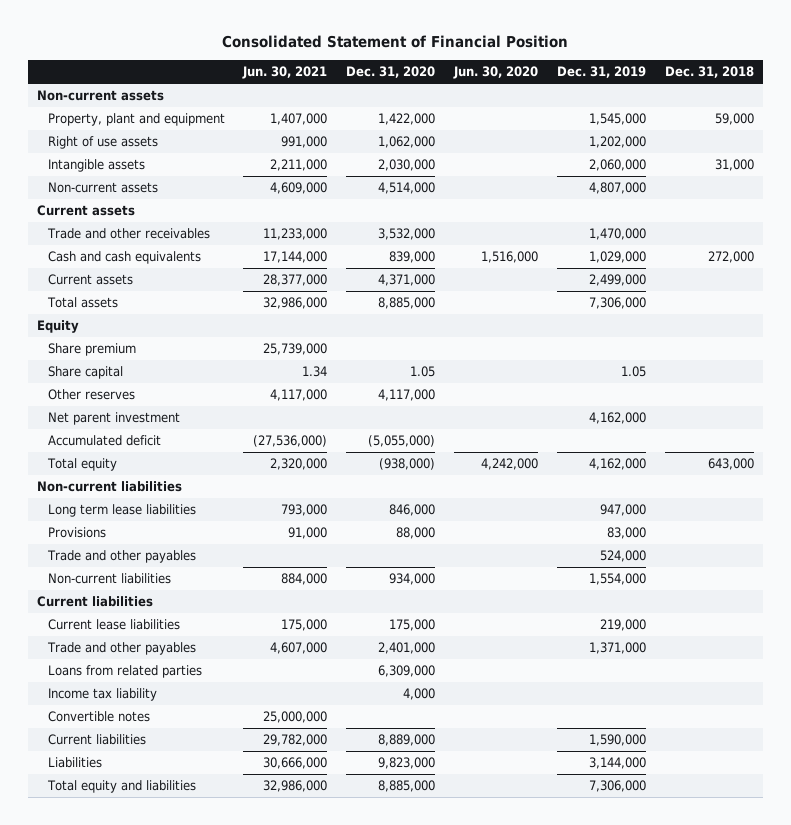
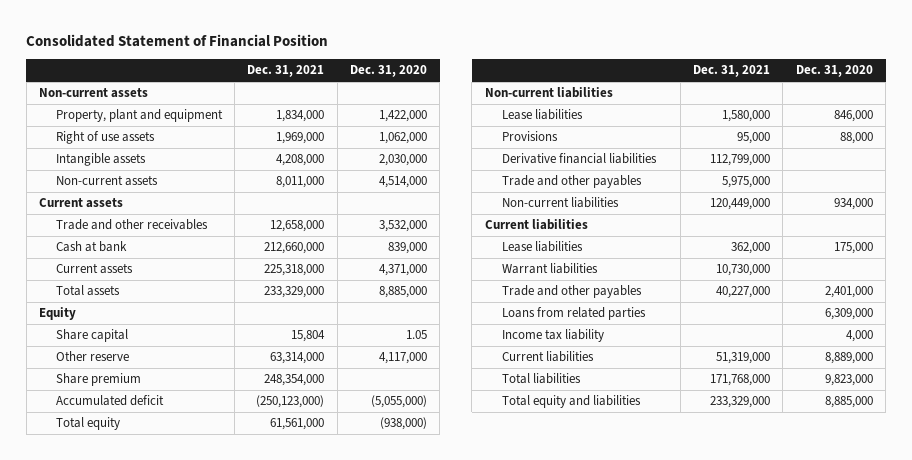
[242,66,328,80] Jun. 30, 2021 -> none
[453,66,539,80] Jun. 30, 2020 -> none
[556,66,646,79] Dec. 31, 2019 -> none
[664,66,754,79] Dec. 31, 2018 -> none
none -> [247,65,325,78] Dec. 31, 2021
[47,251,201,265] Cash and cash equivalents -> [55,241,127,253] Cash at bank
[47,412,180,426] Net parent investment -> none
[47,389,135,401] Other reserves -> [55,351,129,362] Other reserve
[47,343,136,357] Share premium -> [55,373,141,387] Share premium
[47,504,196,518] Long term lease liabilities -> [501,109,583,121] Lease liabilities
none -> [501,153,657,165] Derivative financial liabilities
[47,619,180,631] Current lease liabilities -> [501,241,583,253] Lease liabilities
none -> [501,263,598,275] Warrant liabilities
[47,711,150,723] Convertible notes -> none
[47,757,102,769] Liabilities -> [501,373,581,385] Total liabilities

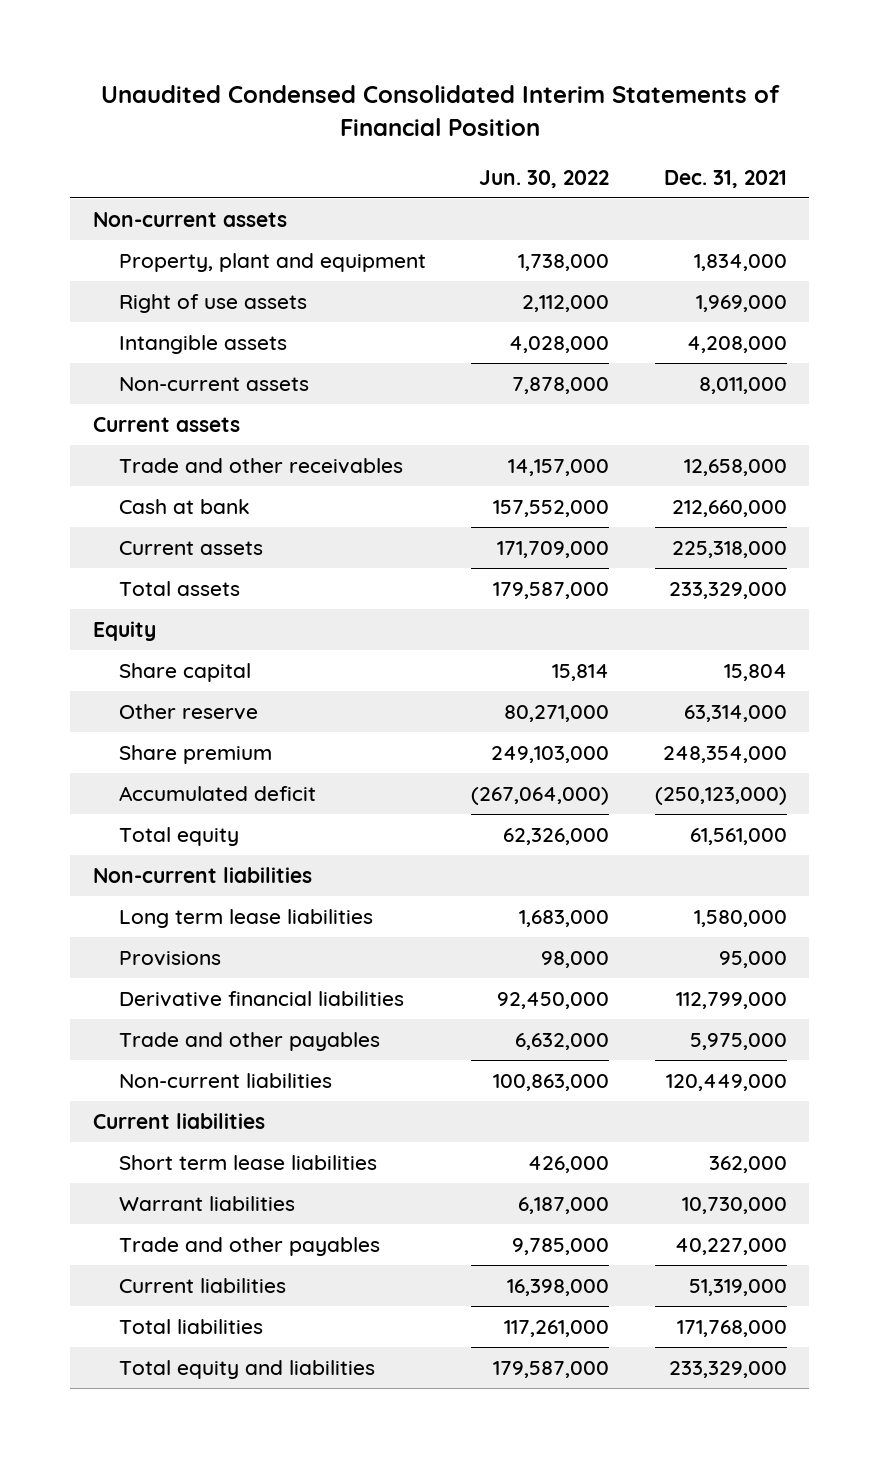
[26,34,329,48] Consolidated Statement of Financial Position -> [100,84,780,136] Unaudited Condensed Consolidated Interim Statements of Financial Position
[349,65,427,78] Dec. 31, 2020 -> none
none -> [479,169,610,188] Jun. 30, 2022
[501,109,583,121] Lease liabilities -> [118,909,373,929] Long term lease liabilities
[501,241,583,253] Lease liabilities -> [118,1155,377,1171] Short term lease liabilities
[501,307,646,321] Loans from related parties -> none
[501,329,604,343] Income tax liability -> none

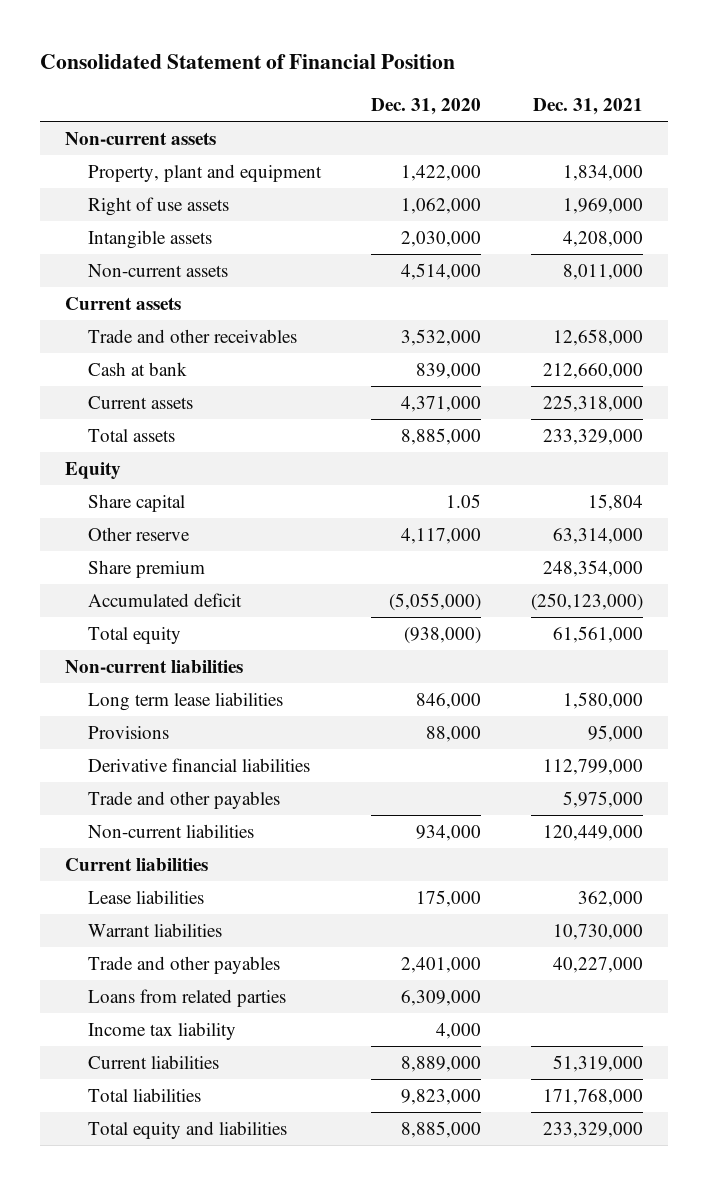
[100,84,780,136] Unaudited Condensed Consolidated Interim Statements of Financial Position -> [39,54,455,70] Consolidated Statement of Financial Position
[479,169,610,188] Jun. 30, 2022 -> none
none -> [371,97,482,115] Dec. 31, 2020
[118,1155,377,1171] Short term lease liabilities -> [88,889,205,904] Lease liabilities
none -> [88,988,287,1007] Loans from related parties
none -> [88,1021,237,1040] Income tax liability

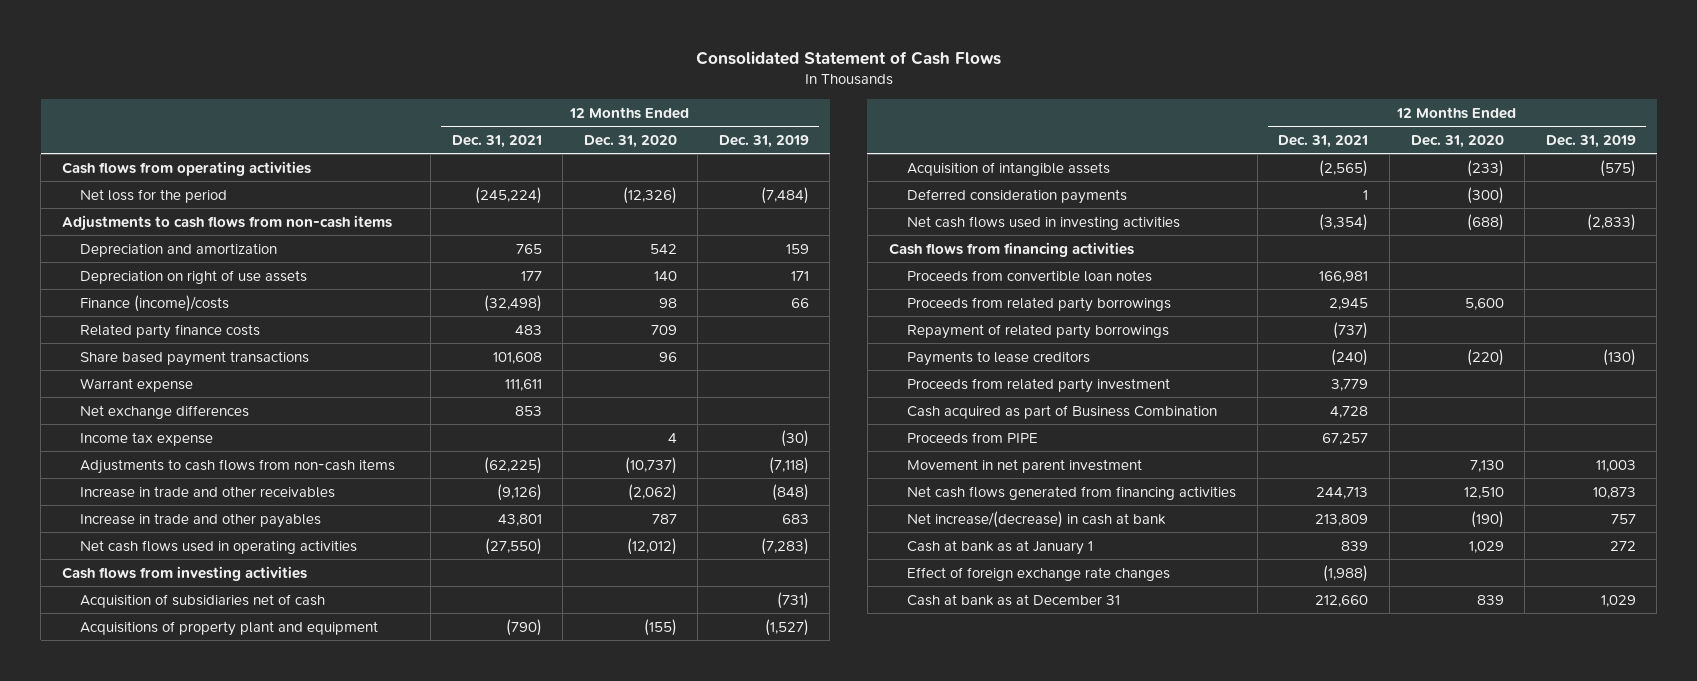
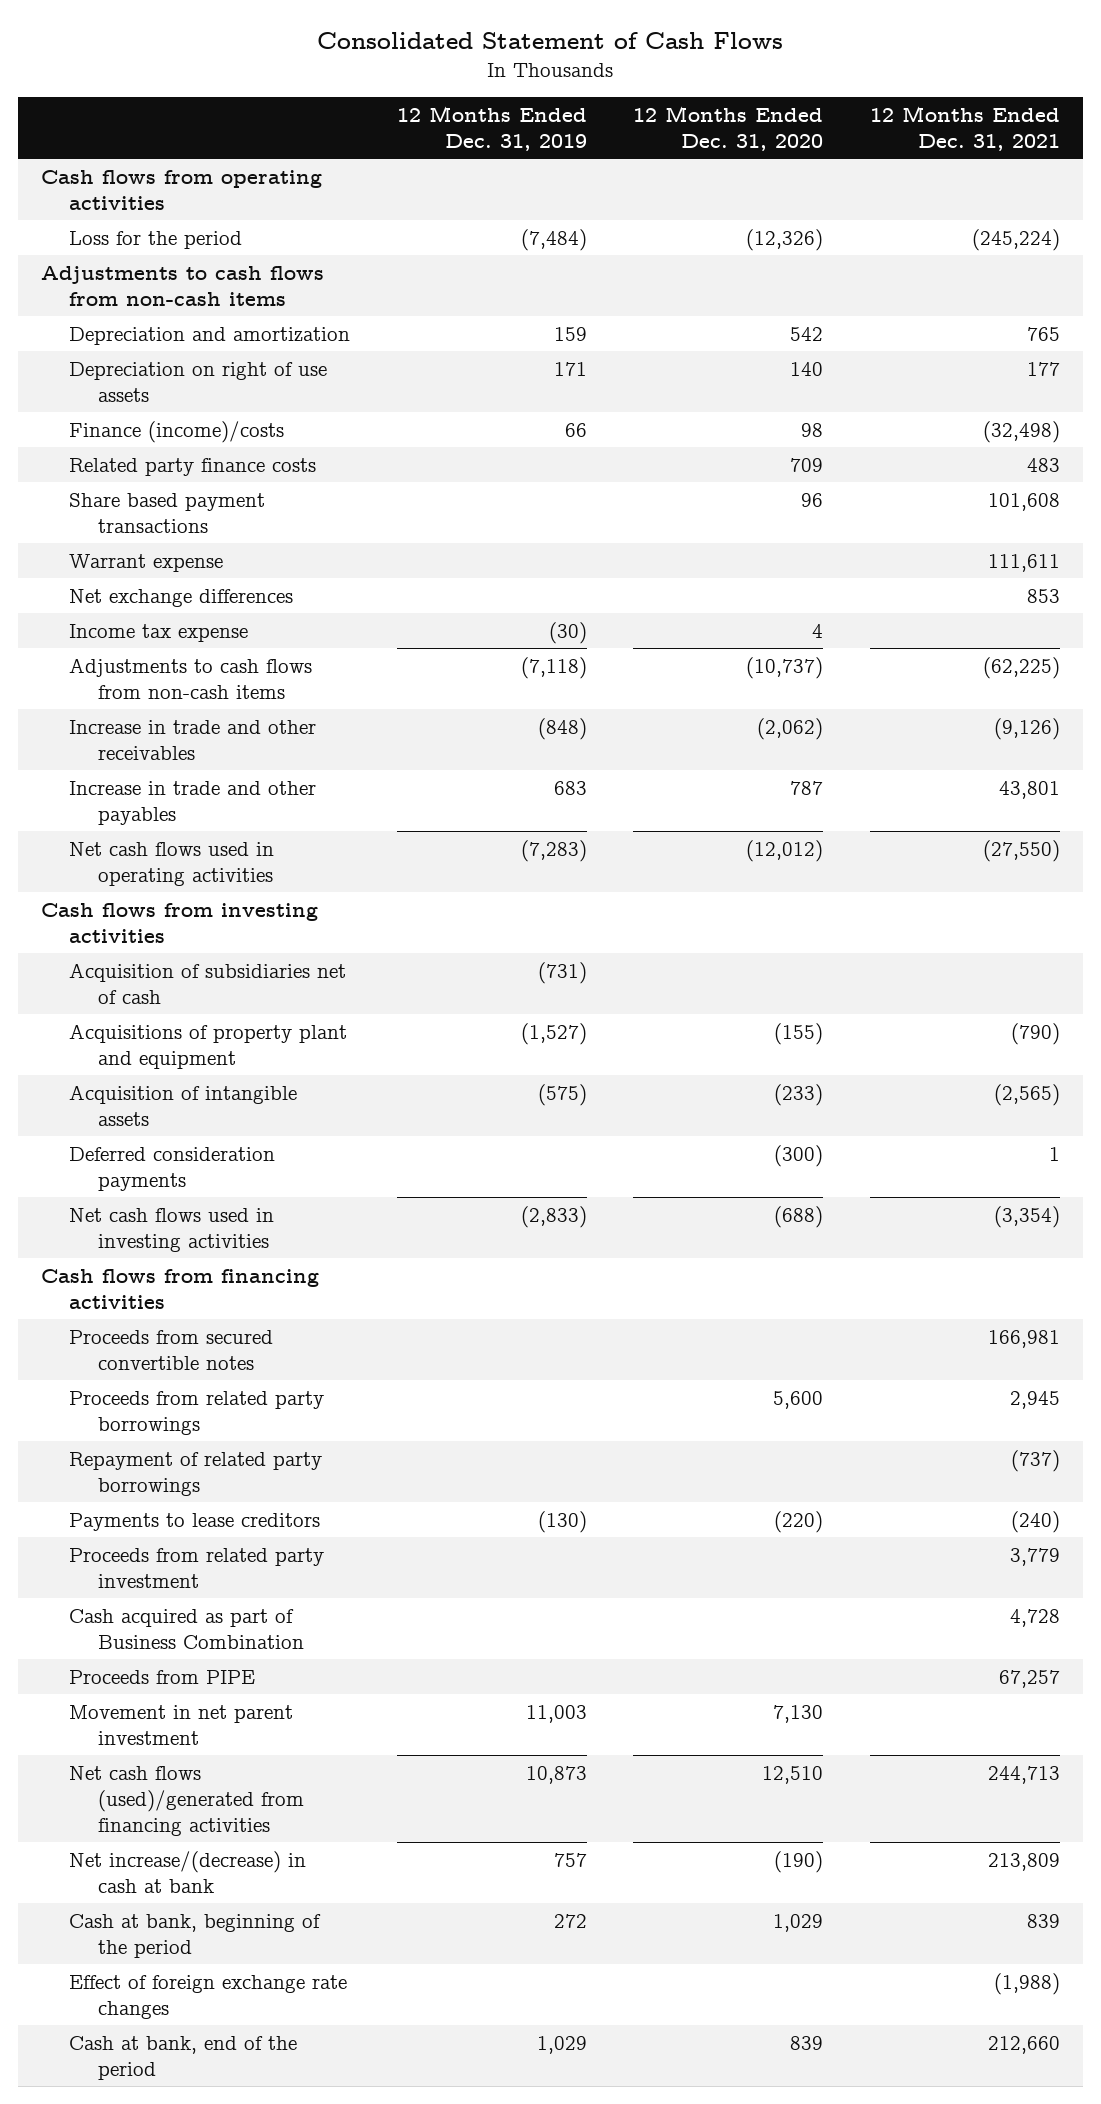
[80,188,228,203] Net loss for the period -> [69,230,243,249] Loss for the period
[907,269,1153,282] Proceeds from convertible loan notes -> [69,1329,274,1370] Proceeds from secured convertible notes
[907,485,1237,500] Net cash flows generated from financing activities -> [69,1765,304,1836] Net cash flows (used)/generated from financing activities
[907,539,1094,555] Cash at bank as at January 1 -> [69,1913,322,1958] Cash at bank, beginning of the period
[907,593,1121,606] Cash at bank as at December 31 -> [69,2035,298,2080] Cash at bank, end of the period

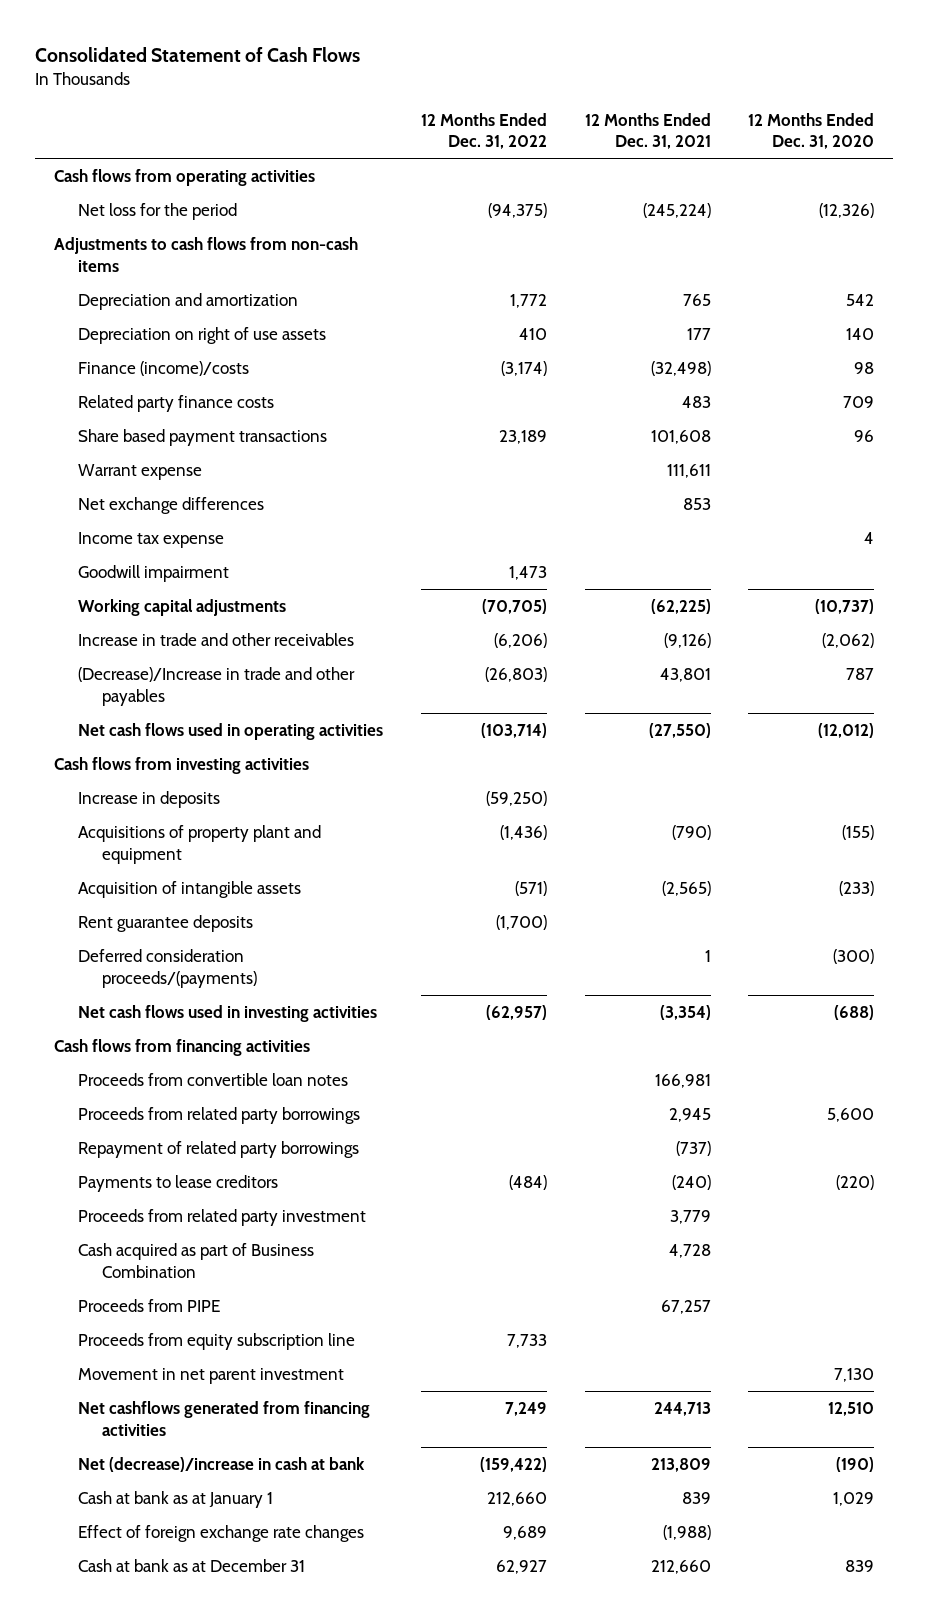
[396,105,587,151] 12 Months Ended Dec. 31, 2019 -> none
none -> [420,112,547,150] 12 Months Ended Dec. 31, 2022
[69,230,243,249] Loss for the period -> [78,203,238,221] Net loss for the period
none -> [78,565,230,583] Goodwill impairment
[69,657,313,699] Adjustments to cash flows from non-cash items -> [78,599,287,617] Working capital adjustments
[69,780,317,825] Increase in trade and other payables -> [78,667,356,706] (Decrease)/Increase in trade and other payables
[69,962,347,1004] Acquisition of subsidiaries net of cash -> none
none -> [78,791,221,809] Increase in deposits
none -> [78,915,254,933] Rent guarantee deposits
[69,1146,276,1191] Deferred consideration payments -> [78,949,257,988] Deferred consideration proceeds/(payments)
[69,1329,274,1370] Proceeds from secured convertible notes -> [78,1073,349,1087] Proceeds from convertible loan notes
none -> [78,1333,356,1351] Proceeds from equity subscription line
[69,1765,304,1836] Net cash flows (used)/generated from financing activities -> [78,1401,371,1436] Net cashflows generated from financing activities
[69,1850,307,1893] Net increase/(decrease) in cash at bank -> [78,1457,366,1473] Net (decrease)/increase in cash at bank
[69,1913,322,1958] Cash at bank, beginning of the period -> [78,1491,274,1509] Cash at bank as at January 1
[69,2035,298,2080] Cash at bank, end of the period -> [78,1559,306,1573] Cash at bank as at December 31

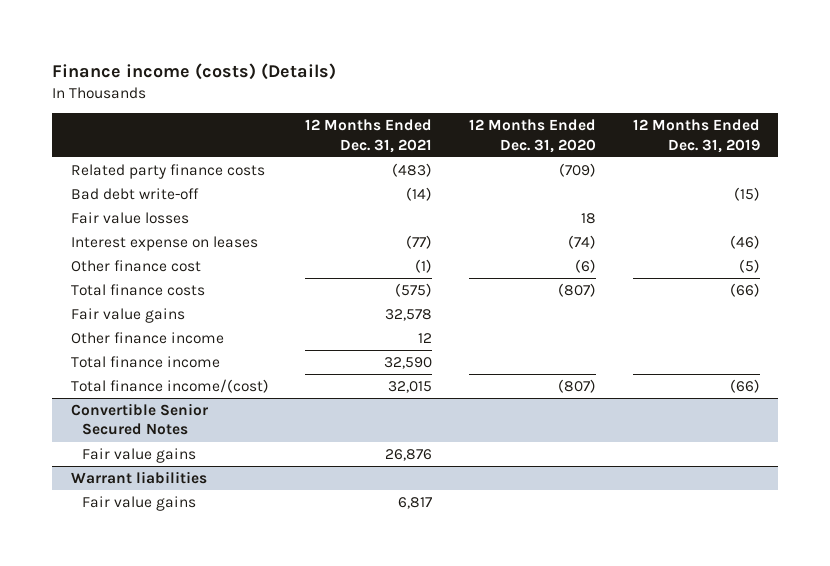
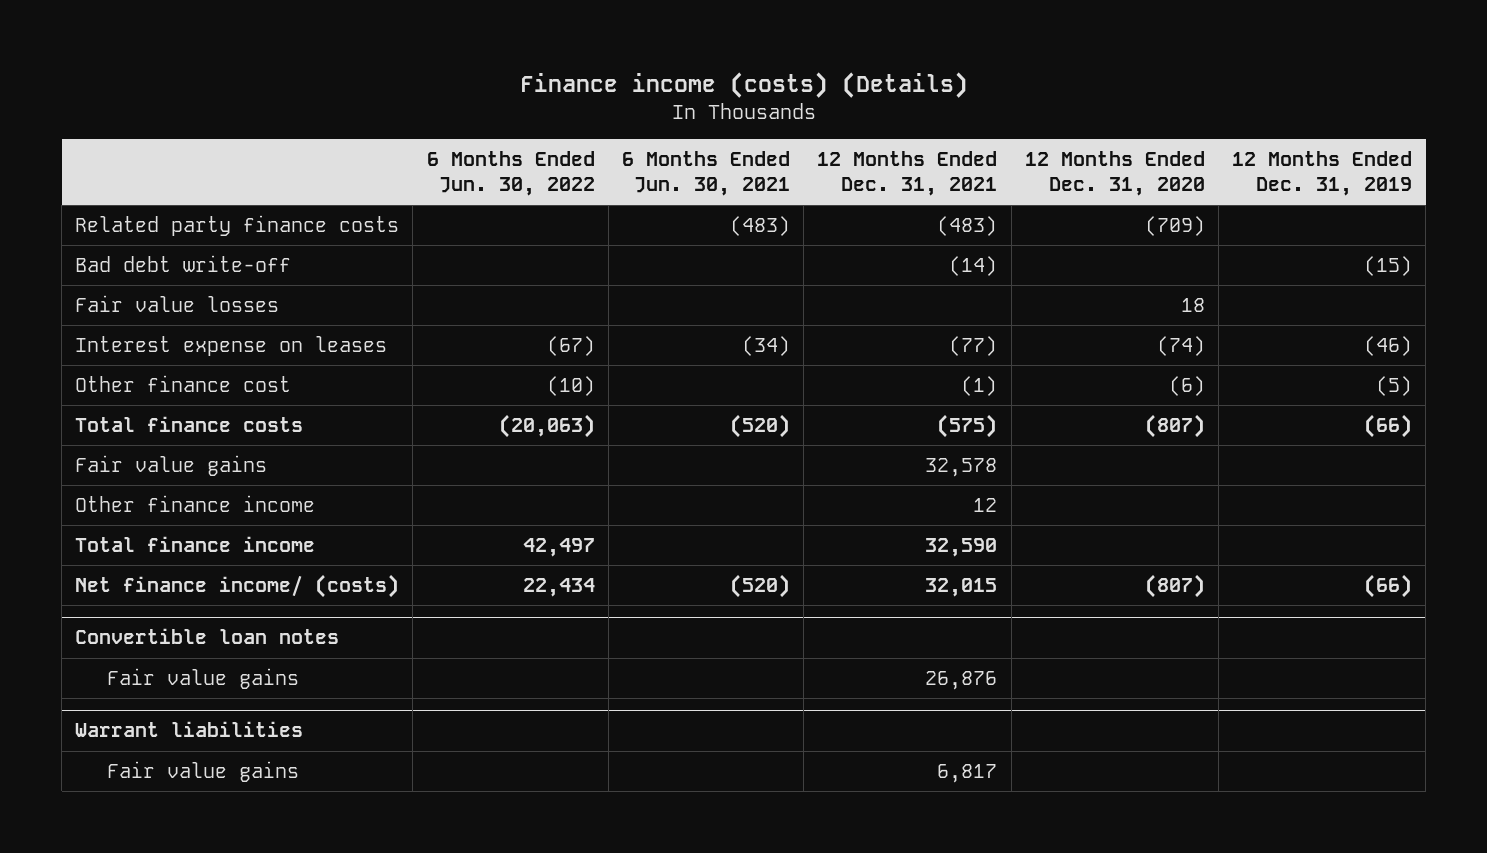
none -> [426,151,595,196] 6 Months Ended Jun. 30, 2022
none -> [621,151,790,196] 6 Months Ended Jun. 30, 2021
[70,379,269,394] Total finance income/(cost) -> [75,574,400,599] Net finance income/ (costs)
[70,403,208,436] Convertible Senior Secured Notes -> [75,628,340,645] Convertible loan notes

